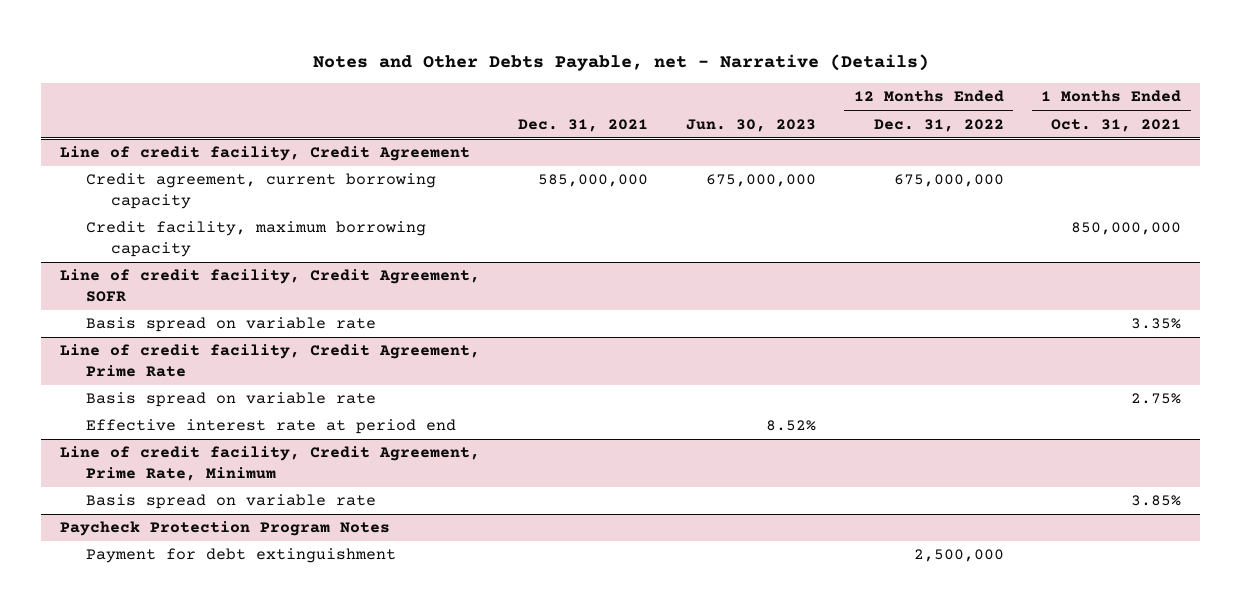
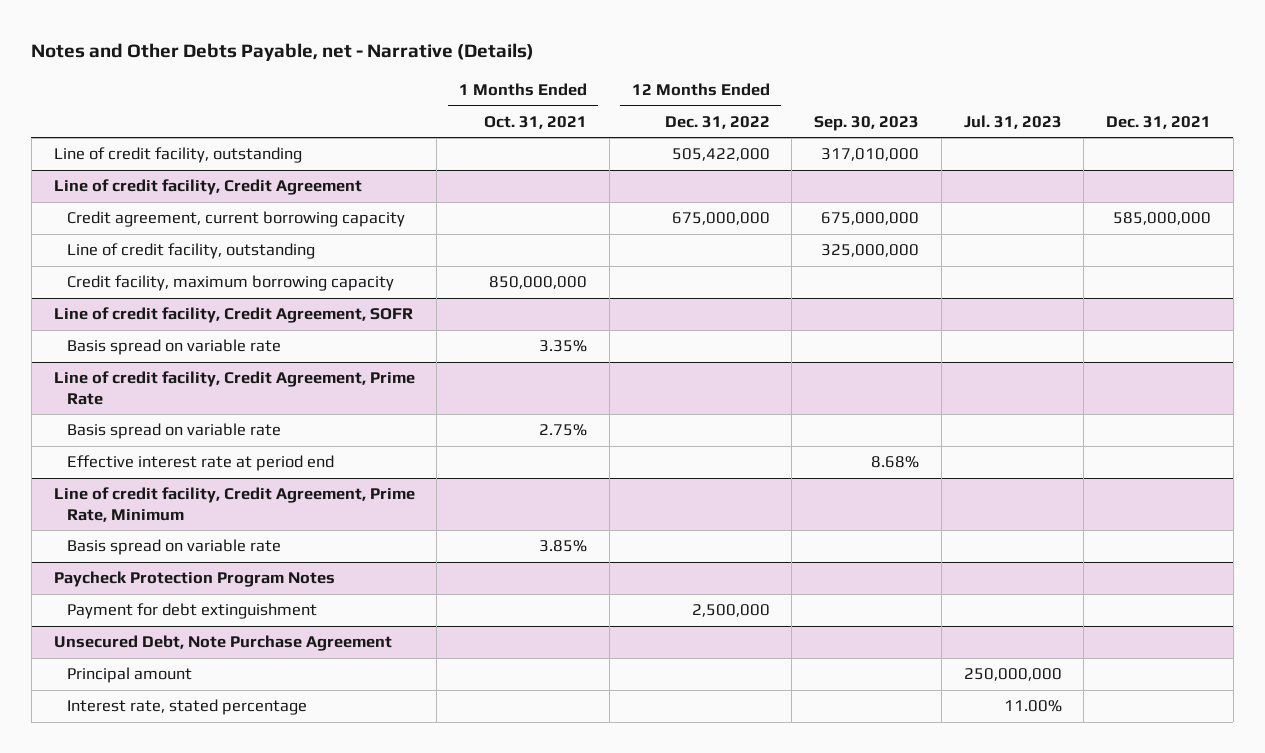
[685,118,816,132] Jun. 30, 2023 -> none
none -> [814,115,920,131] Sep. 30, 2023
none -> [963,114,1062,129] Jul. 31, 2023
none -> [53,147,302,164] Line of credit facility, outstanding
none -> [66,243,315,260] Line of credit facility, outstanding
none -> [53,635,392,652] Unsecured Debt, Note Purchase Agreement
none -> [66,667,192,684] Principal amount
none -> [66,699,307,716] Interest rate, stated percentage

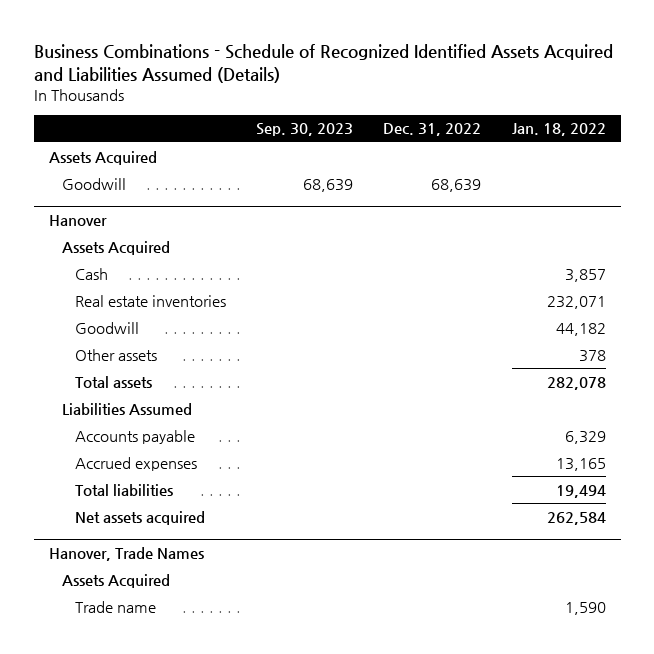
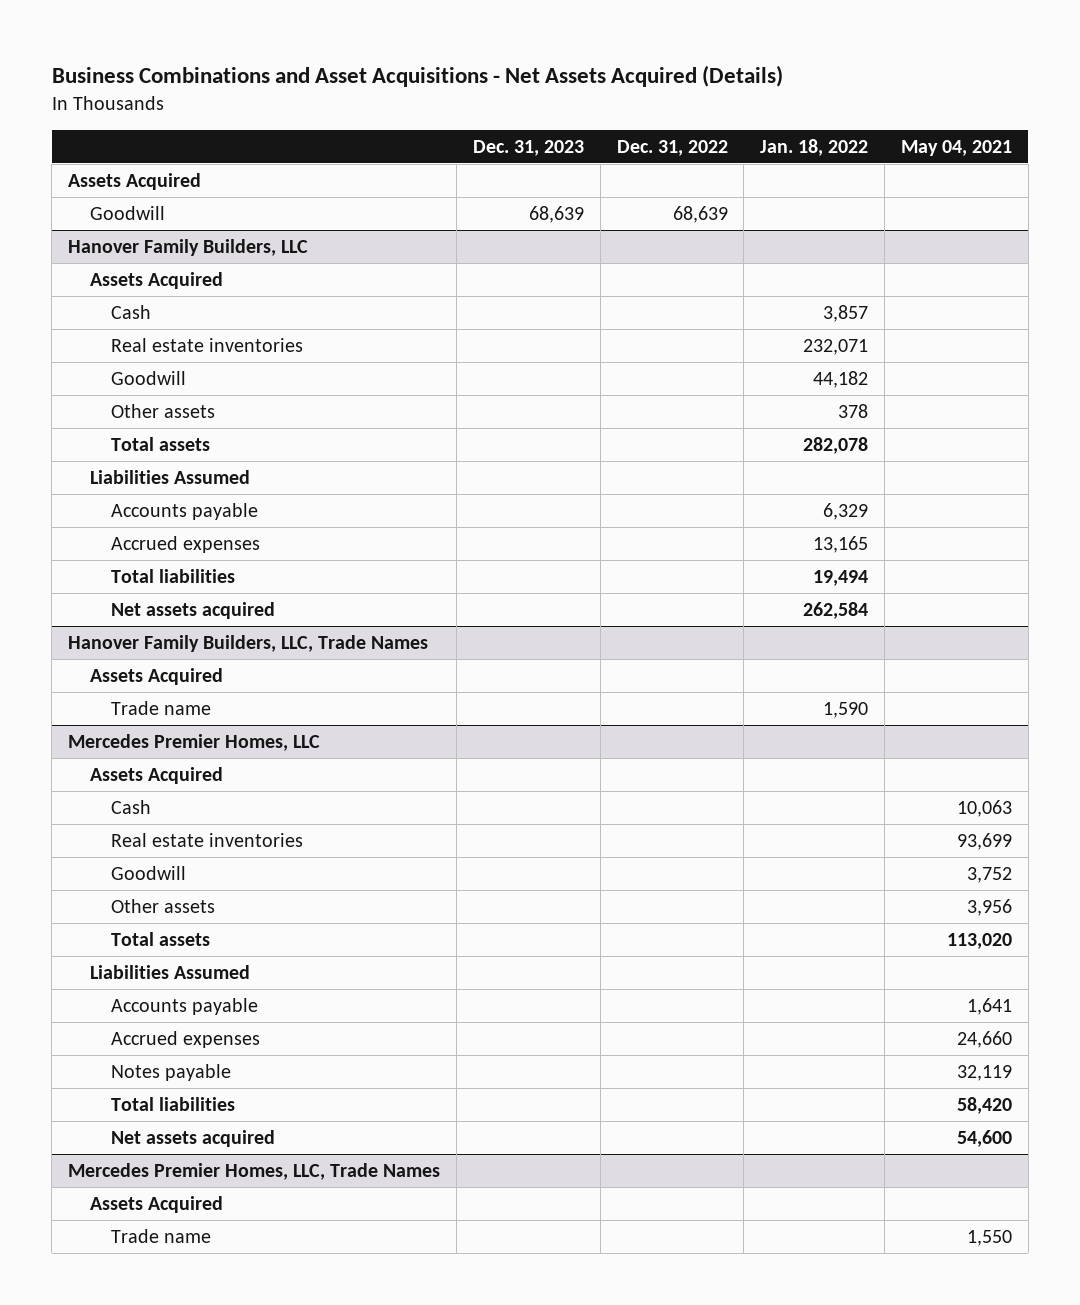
[33,43,613,83] Business Combinations - Schedule of Recognized Identified Assets Acquired and Liabilities Assumed (Details) -> [51,64,783,87] Business Combinations and Asset Acquisitions - Net Assets Acquired (Details)
[256,123,354,137] Sep. 30, 2023 -> none
none -> [472,139,584,156] Dec. 31, 2023
none -> [900,139,1012,156] May 04, 2021
[48,215,107,227] Hanover -> [68,238,309,256] Hanover Family Builders, LLC
[48,547,204,562] Hanover, Trade Names -> [68,634,429,652] Hanover Family Builders, LLC, Trade Names
none -> [68,733,321,751] Mercedes Premier Homes, LLC
none -> [89,766,223,784] Assets Acquired
none -> [111,799,152,814] Cash
none -> [111,832,304,847] Real estate inventories
none -> [111,865,187,880] Goodwill
none -> [111,898,216,913] Other assets
none -> [111,931,211,946] Total assets
none -> [89,964,250,979] Liabilities Assumed
none -> [111,997,259,1015] Accounts payable
none -> [111,1030,261,1048] Accrued expenses
none -> [111,1063,232,1081] Notes payable
none -> [111,1096,236,1111] Total liabilities
none -> [111,1129,276,1147] Net assets acquired
none -> [68,1162,441,1180] Mercedes Premier Homes, LLC, Trade Names
none -> [89,1195,223,1213] Assets Acquired
none -> [111,1228,212,1243] Trade name

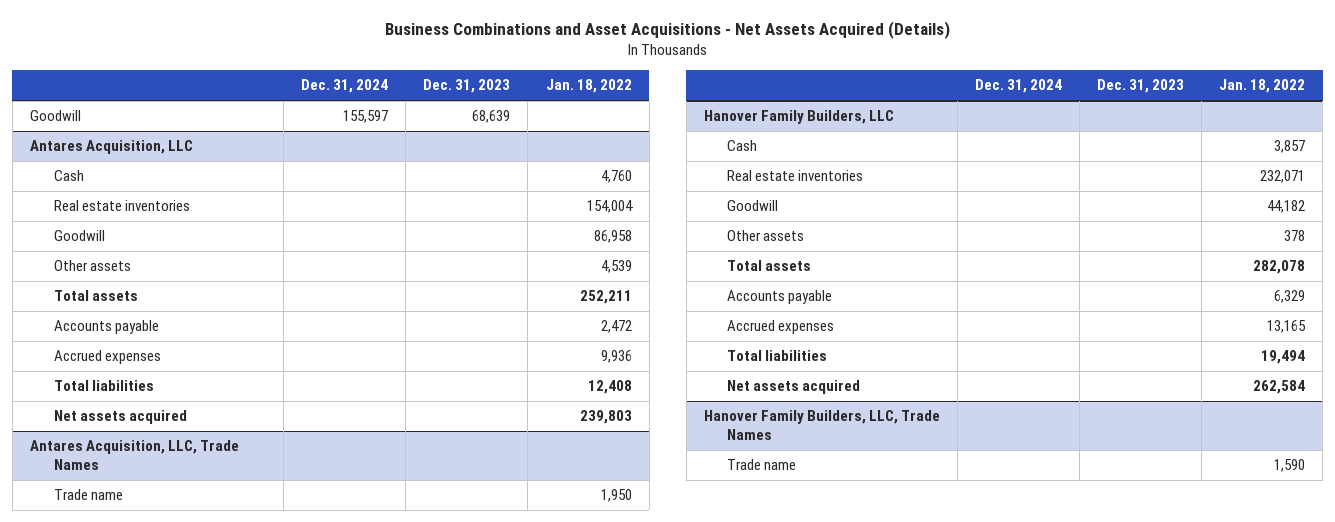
[616,139,728,156] Dec. 31, 2022 -> none
[900,139,1012,156] May 04, 2021 -> none
none -> [301,79,389,94] Dec. 31, 2024
[68,172,202,190] Assets Acquired -> none
none -> [30,140,194,155] Antares Acquisition, LLC
none -> [53,170,84,182] Cash
none -> [53,200,190,212] Real estate inventories
none -> [53,230,105,242] Goodwill
none -> [53,260,131,272] Other assets
none -> [53,290,138,302] Total assets
none -> [53,320,159,335] Accounts payable
none -> [53,350,161,365] Accrued expenses
none -> [53,380,154,392] Total liabilities
none -> [53,410,187,425] Net assets acquired
none -> [30,440,240,471] Antares Acquisition, LLC, Trade Names
none -> [53,489,123,501] Trade name
[89,271,223,289] Assets Acquired -> none
[89,469,250,484] Liabilities Assumed -> none
[89,667,223,685] Assets Acquired -> none
[68,733,321,751] Mercedes Premier Homes, LLC -> none
[89,766,223,784] Assets Acquired -> none
[111,799,152,814] Cash -> none
[111,832,304,847] Real estate inventories -> none
[111,865,187,880] Goodwill -> none
[111,898,216,913] Other assets -> none
[111,931,211,946] Total assets -> none
[89,964,250,979] Liabilities Assumed -> none
[111,997,259,1015] Accounts payable -> none
[111,1030,261,1048] Accrued expenses -> none
[111,1063,232,1081] Notes payable -> none
[111,1096,236,1111] Total liabilities -> none
[111,1129,276,1147] Net assets acquired -> none
[68,1162,441,1180] Mercedes Premier Homes, LLC, Trade Names -> none
[89,1195,223,1213] Assets Acquired -> none
[111,1228,212,1243] Trade name -> none

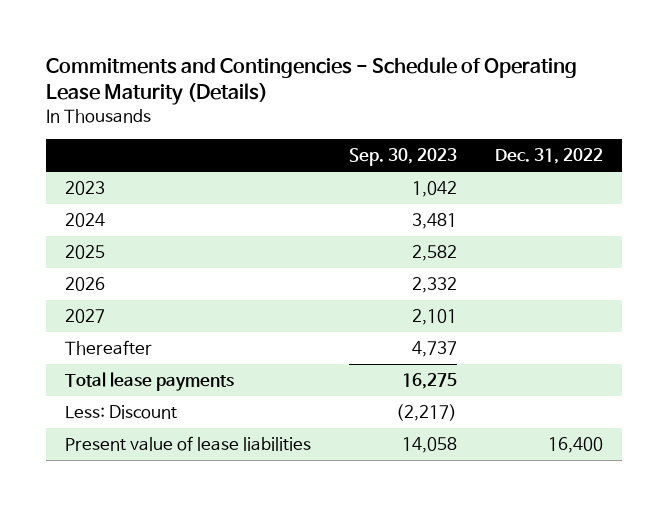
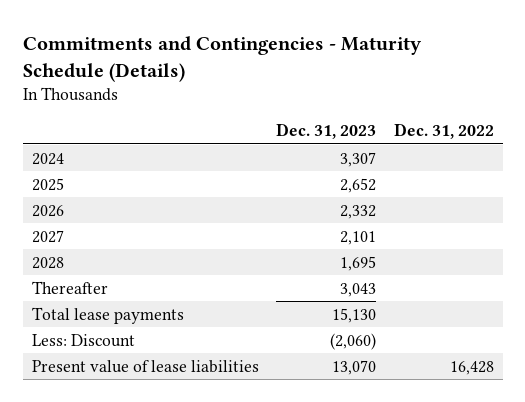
[46,56,578,106] Commitments and Contingencies - Schedule of Operating Lease Maturity (Details) -> [22,35,422,82] Commitments and Contingencies - Maturity Schedule (Details)
[348,148,457,167] Sep. 30, 2023 -> none
none -> [276,123,377,140] Dec. 31, 2023
[65,181,106,196] 2023 -> none
none -> [31,256,64,269] 2028
[547,437,603,454] 16,400 -> [449,360,494,375] 16,428

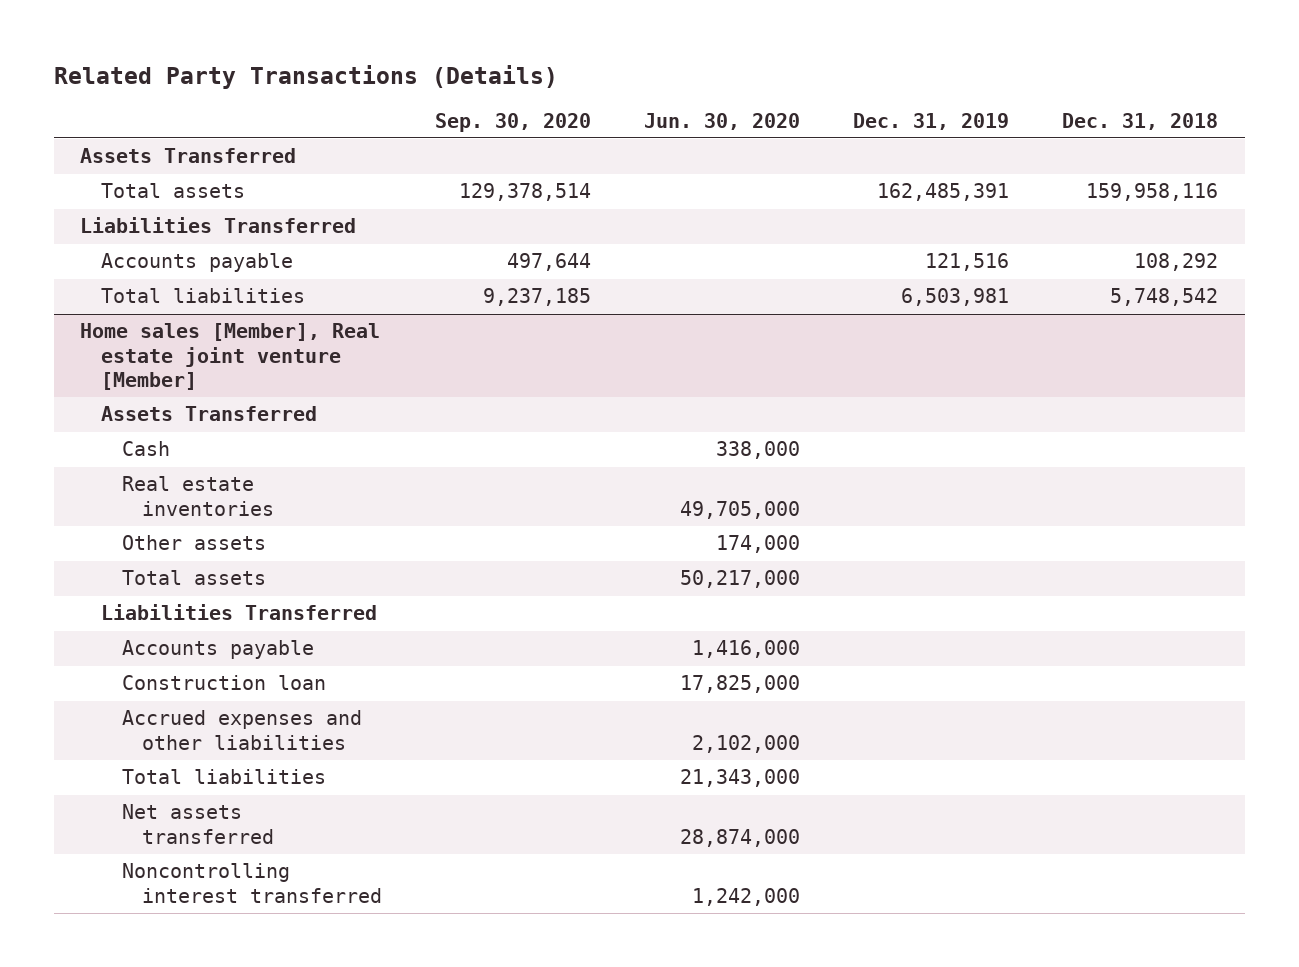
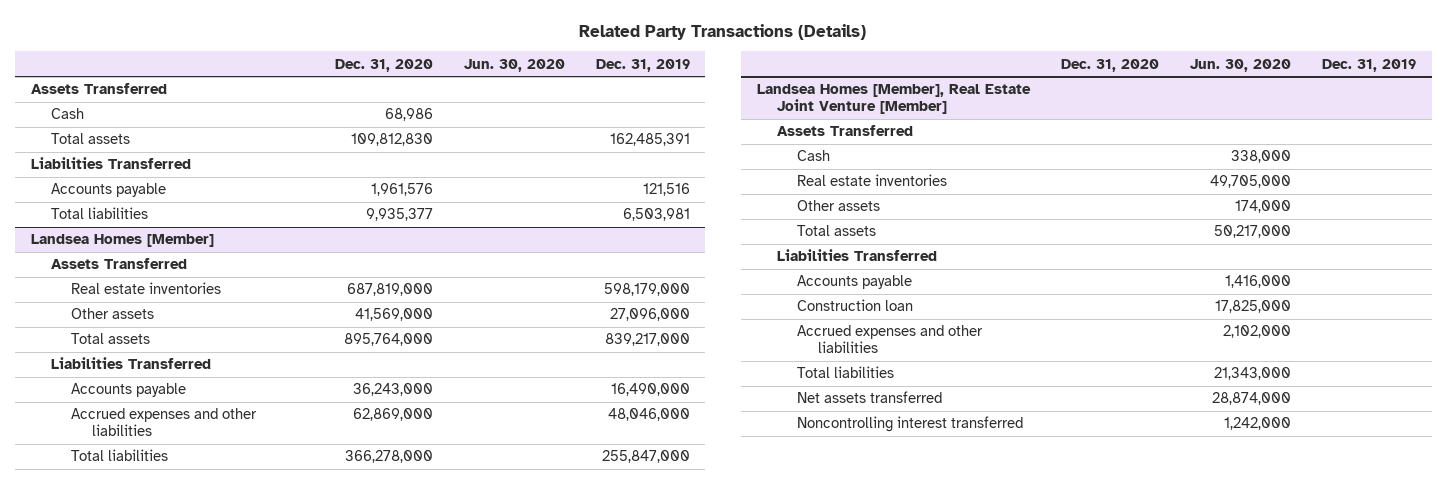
[435,112,592,132] Sep. 30, 2020 -> none
[1062,112,1219,130] Dec. 31, 2018 -> none
none -> [334,58,433,72] Dec. 31, 2020
none -> [50,108,84,120] Cash
none -> [30,234,214,248] Landsea Homes [Member]
none -> [50,258,187,270] Assets Transferred
none -> [71,282,222,295] Real estate inventories
none -> [71,308,155,320] Other assets
none -> [71,333,151,345] Total assets
none -> [50,357,211,370] Liabilities Transferred
none -> [71,383,187,398] Accounts payable
none -> [71,408,258,437] Accrued expenses and other liabilities
none -> [71,449,169,462] Total liabilities
[80,323,381,390] Home sales [Member], Real estate joint venture [Member] -> [756,84,1031,115] Landsea Homes [Member], Real Estate Joint Venture [Member]

